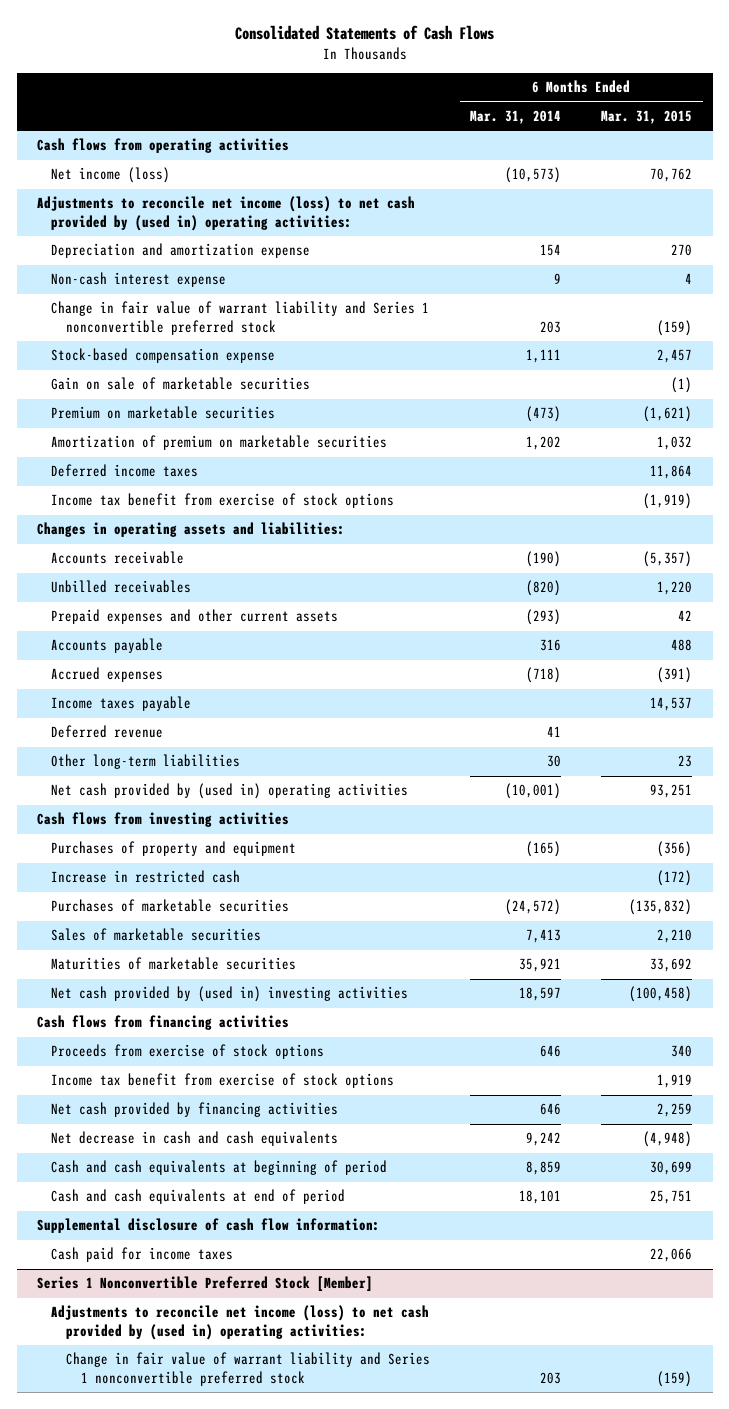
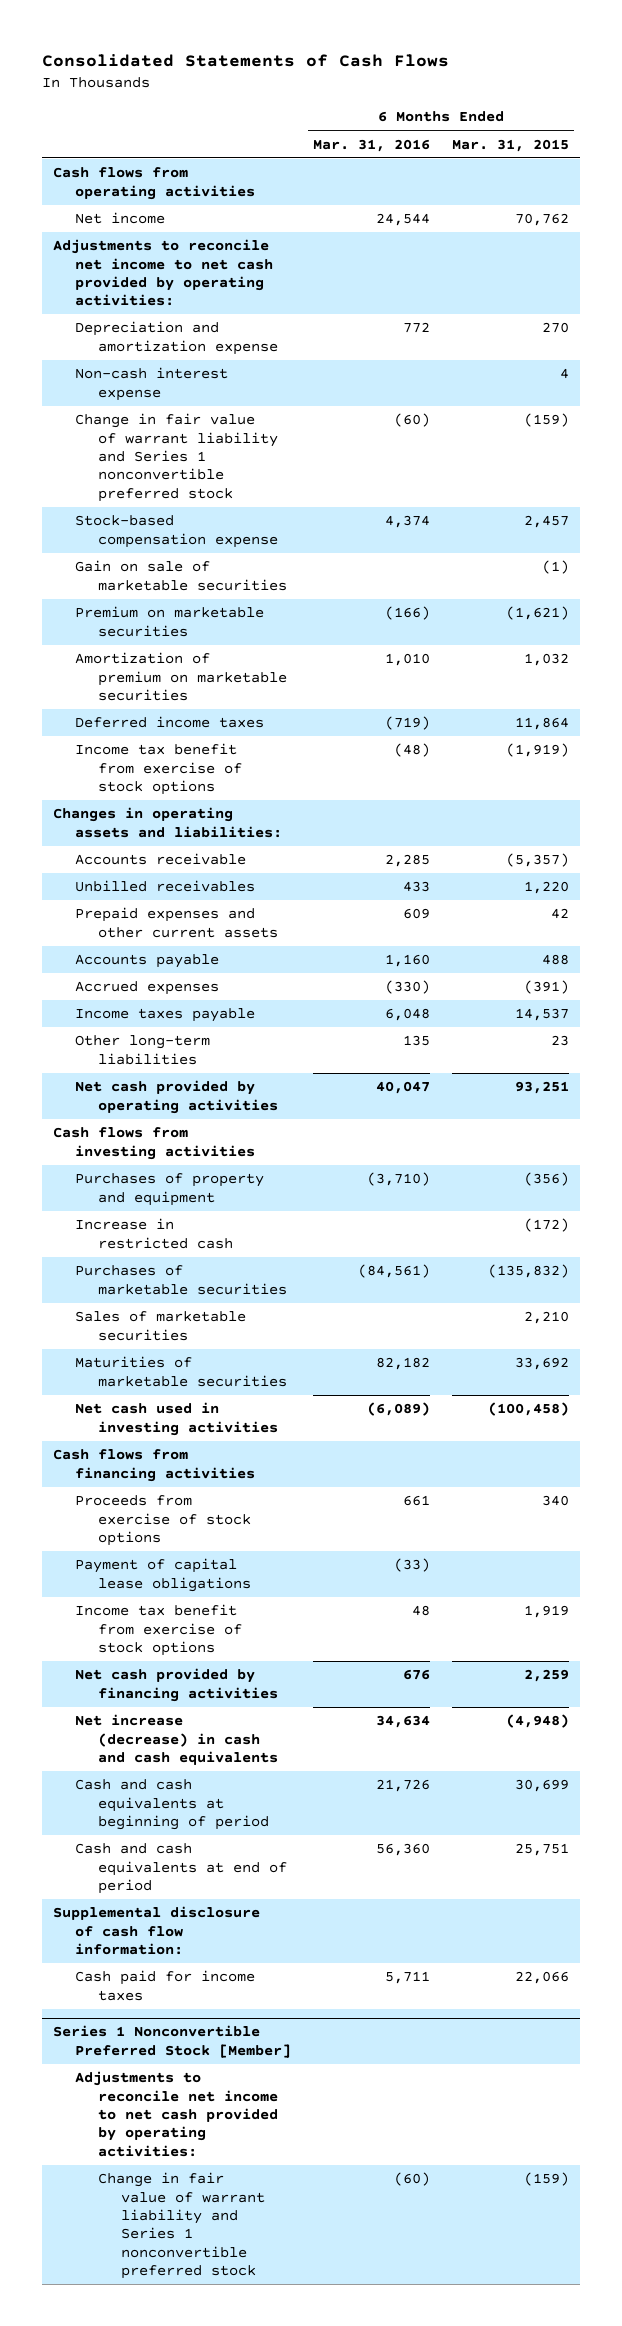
[470,109,562,124] Mar. 31, 2014 -> none
none -> [313,138,431,152] Mar. 31, 2016
[51,167,171,184] Net income (loss) -> [75,212,166,225] Net income
[36,196,415,232] Adjustments to reconcile net income (loss) to net cash provided by (used in) operating activities: -> [52,239,274,307] Adjustments to reconcile net income to net cash provided by operating activities:
[51,725,164,739] Deferred revenue -> none
[51,783,409,800] Net cash provided by (used in) operating activities -> [75,1080,279,1114] Net cash provided by operating activities
[51,986,409,1003] Net cash provided by (used in) investing activities -> [75,1402,279,1436] Net cash used in investing activities
none -> [75,1558,252,1592] Payment of capital lease obligations
[51,1131,339,1147] Net decrease in cash and cash equivalents -> [75,1714,279,1765] Net increase (decrease) in cash and cash equivalents
[51,1305,430,1341] Adjustments to reconcile net income (loss) to net cash provided by (used in) operating activities: -> [75,2071,279,2157] Adjustments to reconcile net income to net cash provided by operating activities:

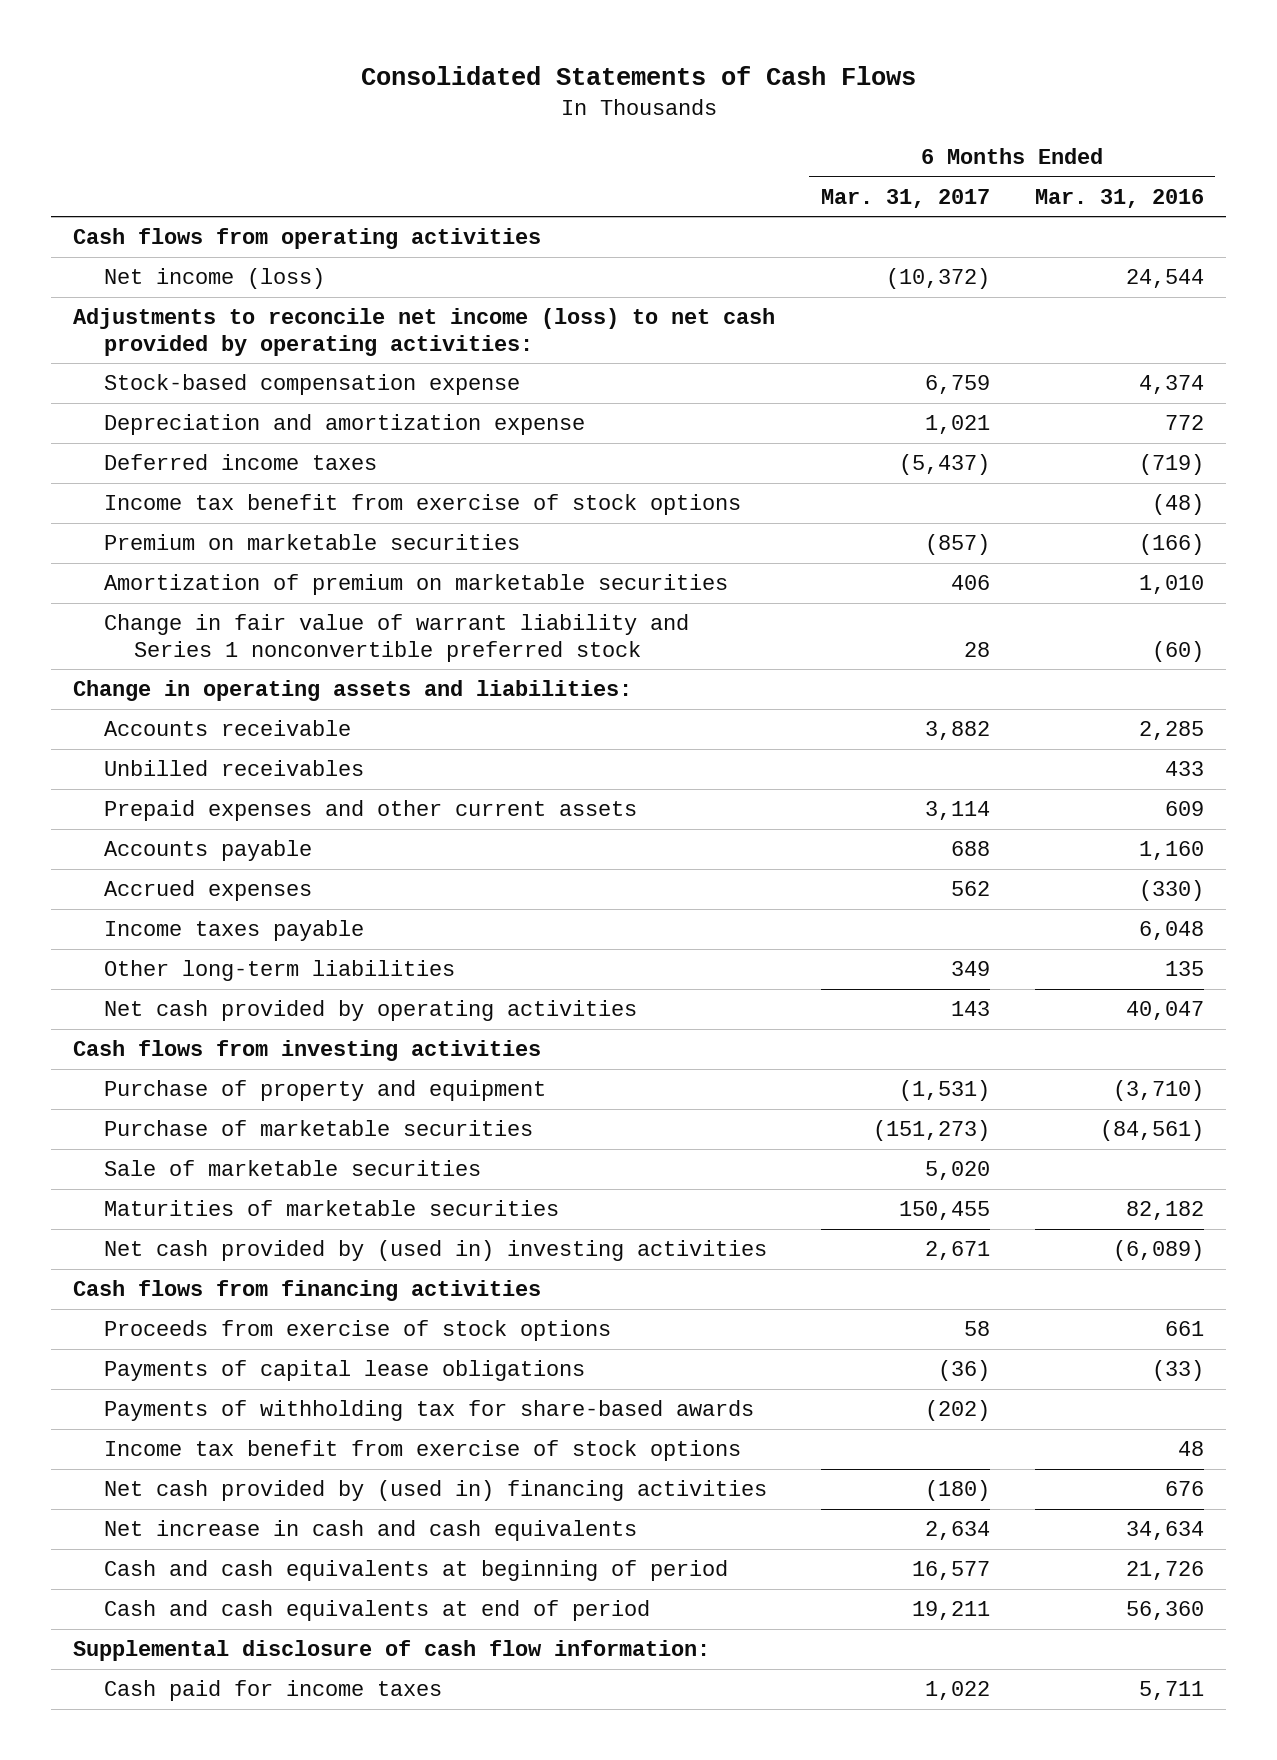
[451,138,569,152] Mar. 31, 2015 -> none
none -> [820,188,990,208] Mar. 31, 2017
[75,367,229,401] Non-cash interest expense -> none
[75,212,166,225] Net income -> [103,268,325,290] Net income (loss)
[52,239,274,307] Adjustments to reconcile net income to net cash provided by operating activities: -> [73,308,776,356] Adjustments to reconcile net income (loss) to net cash provided by operating activities:
[75,560,288,591] Gain on sale of marketable securities -> none
[75,321,279,355] Depreciation and amortization expense -> [103,414,585,436] Depreciation and amortization expense
[75,606,265,637] Premium on marketable securities -> [103,534,520,551] Premium on marketable securities
[75,652,288,701] Amortization of premium on marketable securities -> [103,574,728,596] Amortization of premium on marketable securities
[75,413,279,502] Change in fair value of warrant liability and Series 1 nonconvertible preferred stock -> [103,614,689,662] Change in fair value of warrant liability and Series 1 nonconvertible preferred stock
[52,807,283,838] Changes in operating assets and liabilities: -> [73,680,633,702] Change in operating assets and liabilities:
[75,1218,234,1249] Increase in restricted cash -> none
[75,1173,265,1206] Purchases of property and equipment -> [103,1080,546,1102] Purchase of property and equipment
[75,1265,288,1295] Purchases of marketable securities -> [103,1120,533,1137] Purchase of marketable securities
[75,1311,247,1341] Sales of marketable securities -> [103,1160,481,1177] Sale of marketable securities
[75,1402,279,1436] Net cash used in investing activities -> [103,1240,767,1262] Net cash provided by (used in) investing activities
[75,1558,252,1592] Payment of capital lease obligations -> [103,1360,585,1382] Payments of capital lease obligations
none -> [103,1400,754,1422] Payments of withholding tax for share-based awards
[75,1668,279,1702] Net cash provided by financing activities -> [103,1480,767,1502] Net cash provided by (used in) financing activities
[75,1714,279,1765] Net increase (decrease) in cash and cash equivalents -> [103,1520,637,1542] Net increase in cash and cash equivalents
[52,2025,292,2058] Series 1 Nonconvertible Preferred Stock [Member] -> none
[75,2071,279,2157] Adjustments to reconcile net income to net cash provided by operating activities: -> none
[98,2172,266,2280] Change in fair value of warrant liability and Series 1 nonconvertible preferred stock -> none

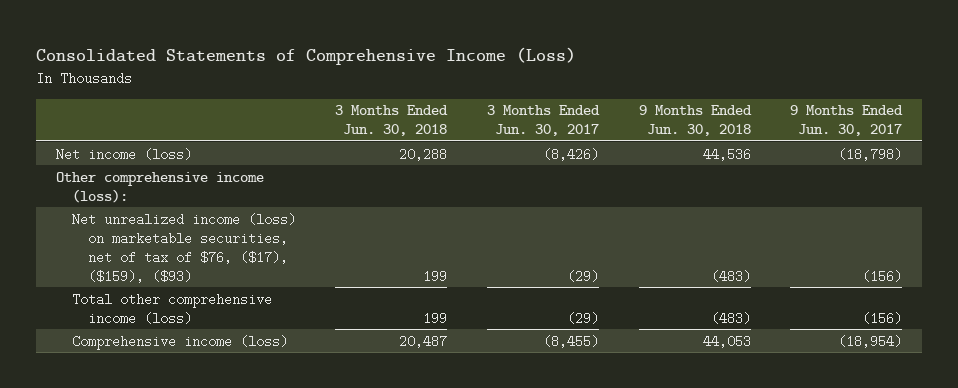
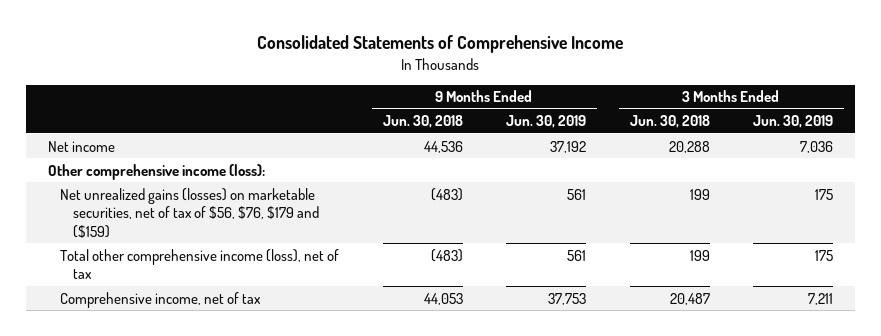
[36,46,577,65] Consolidated Statements of Comprehensive Income (Loss) -> [257,35,624,54] Consolidated Statements of Comprehensive Income
[487,105,601,137] 3 Months Ended Jun. 30, 2017 -> none
[790,105,904,137] 9 Months Ended Jun. 30, 2017 -> none
none -> [506,115,587,129] Jun. 30, 2019
none -> [753,115,834,129] Jun. 30, 2019
[55,147,192,161] Net income (loss) -> [47,140,115,152] Net income
[71,212,296,283] Net unrealized income (loss) on marketable securities, net of tax of $76, ($17), ($159), ($93) -> [60,187,319,238] Net unrealized gains (losses) on marketable securities, net of tax of $56, $76, $179 and ($159)
[71,292,272,325] Total other comprehensive income (loss) -> [60,248,340,280] Total other comprehensive income (loss), net of tax
[71,334,288,350] Comprehensive income (loss) -> [60,291,262,308] Comprehensive income, net of tax

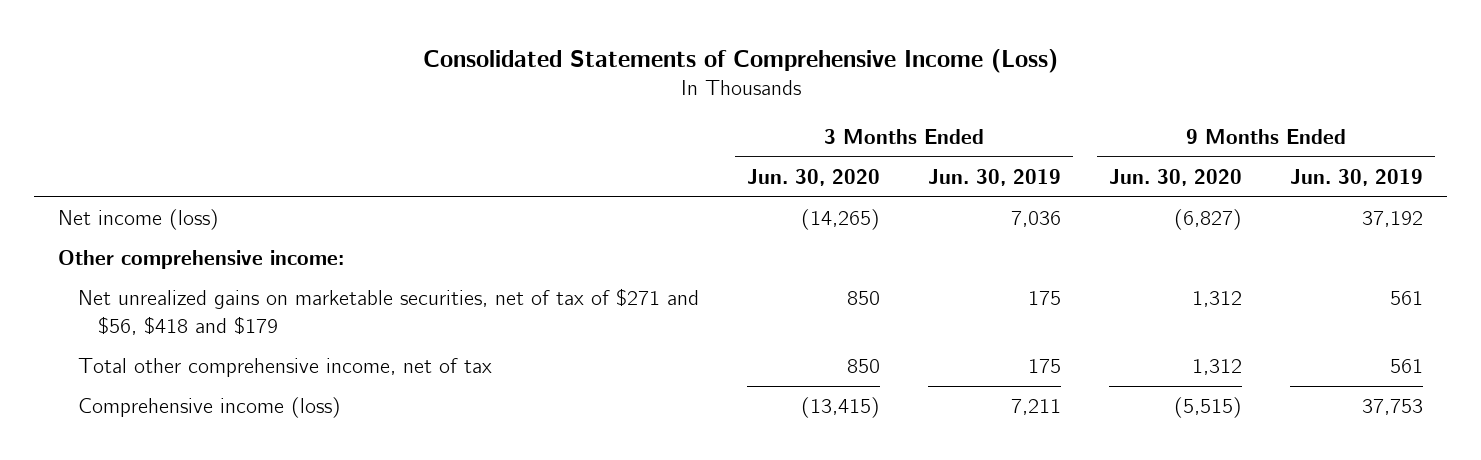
[257,35,624,54] Consolidated Statements of Comprehensive Income -> [422,48,1058,73] Consolidated Statements of Comprehensive Income (Loss)
[382,115,463,129] Jun. 30, 2018 -> none
[629,115,710,129] Jun. 30, 2018 -> none
none -> [747,169,881,187] Jun. 30, 2020
none -> [1109,169,1243,187] Jun. 30, 2020
[47,140,115,152] Net income -> [58,209,220,231] Net income (loss)
[47,163,265,180] Other comprehensive income (loss): -> [58,250,345,270] Other comprehensive income:
[60,187,319,238] Net unrealized gains (losses) on marketable securities, net of tax of $56, $76, $179 and ($159) -> [78,288,700,335] Net unrealized gains on marketable securities, net of tax of $271 and $56, $418 and $179
[60,248,340,280] Total other comprehensive income (loss), net of tax -> [78,358,493,378] Total other comprehensive income, net of tax
[60,291,262,308] Comprehensive income, net of tax -> [78,397,342,419] Comprehensive income (loss)

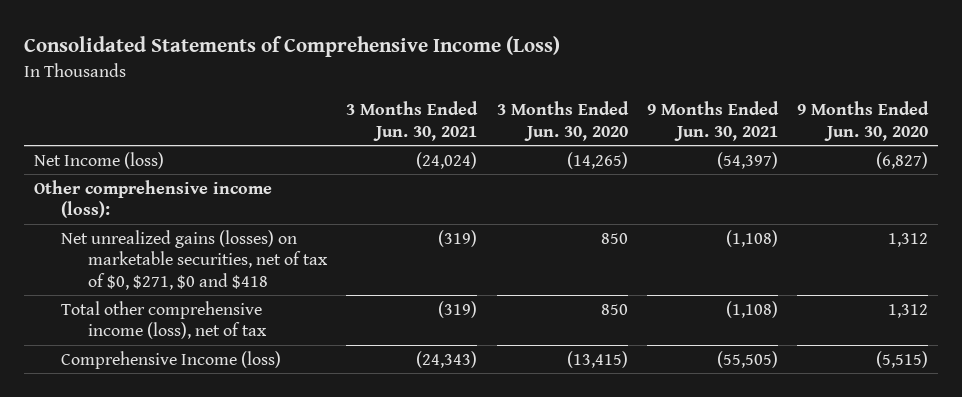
[928,169,1062,187] Jun. 30, 2019 -> none
[1290,169,1424,187] Jun. 30, 2019 -> none
none -> [346,101,479,141] 3 Months Ended Jun. 30, 2021
none -> [646,101,779,141] 9 Months Ended Jun. 30, 2021
[58,209,220,231] Net income (loss) -> [33,151,164,169] Net Income (loss)
[58,250,345,270] Other comprehensive income: -> [33,179,272,219] Other comprehensive income (loss):
[78,288,700,335] Net unrealized gains on marketable securities, net of tax of $271 and $56, $418 and $179 -> [60,229,329,290] Net unrealized gains (losses) on marketable securities, net of tax of $0, $271, $0 and $418
[78,358,493,378] Total other comprehensive income, net of tax -> [60,300,268,340] Total other comprehensive income (loss), net of tax
[78,397,342,419] Comprehensive income (loss) -> [60,350,281,369] Comprehensive Income (loss)

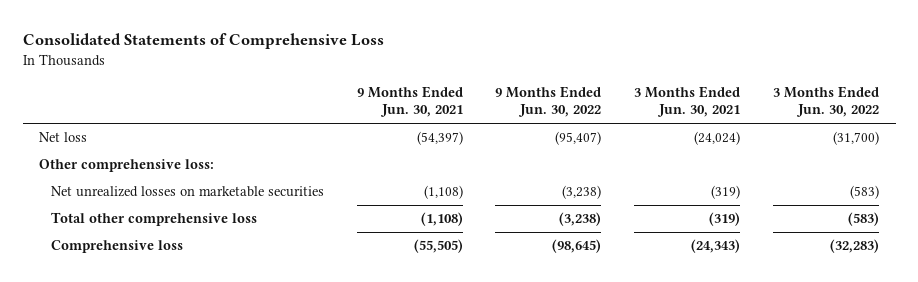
[24,36,561,58] Consolidated Statements of Comprehensive Income (Loss) -> [22,33,384,50] Consolidated Statements of Comprehensive Loss
[496,101,629,141] 3 Months Ended Jun. 30, 2020 -> none
[796,101,929,141] 9 Months Ended Jun. 30, 2020 -> none
none -> [495,86,602,118] 9 Months Ended Jun. 30, 2022
none -> [773,86,880,118] 3 Months Ended Jun. 30, 2022
[33,151,164,169] Net Income (loss) -> [39,132,88,143] Net loss
[33,179,272,219] Other comprehensive income (loss): -> [39,159,215,173] Other comprehensive loss:
[60,229,329,290] Net unrealized gains (losses) on marketable securities, net of tax of $0, $271, $0 and $418 -> [50,186,324,198] Net unrealized losses on marketable securities
[60,300,268,340] Total other comprehensive income (loss), net of tax -> [50,212,257,227] Total other comprehensive loss
[60,350,281,369] Comprehensive Income (loss) -> [50,240,183,254] Comprehensive loss

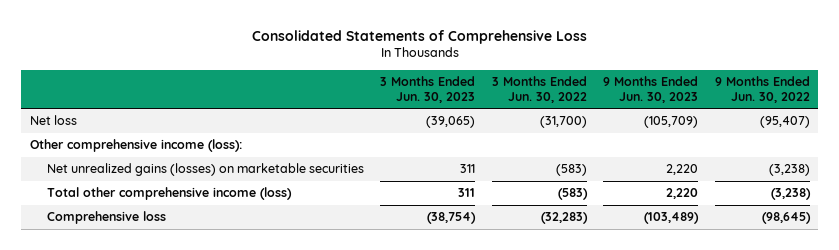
[356,86,463,118] 9 Months Ended Jun. 30, 2021 -> none
[634,86,741,118] 3 Months Ended Jun. 30, 2021 -> none
none -> [380,75,476,103] 3 Months Ended Jun. 30, 2023
none -> [603,75,699,103] 9 Months Ended Jun. 30, 2023
[39,159,215,173] Other comprehensive loss: -> [29,139,242,153] Other comprehensive income (loss):
[50,186,324,198] Net unrealized losses on marketable securities -> [46,163,364,177] Net unrealized gains (losses) on marketable securities
[50,212,257,227] Total other comprehensive loss -> [46,187,292,201] Total other comprehensive income (loss)

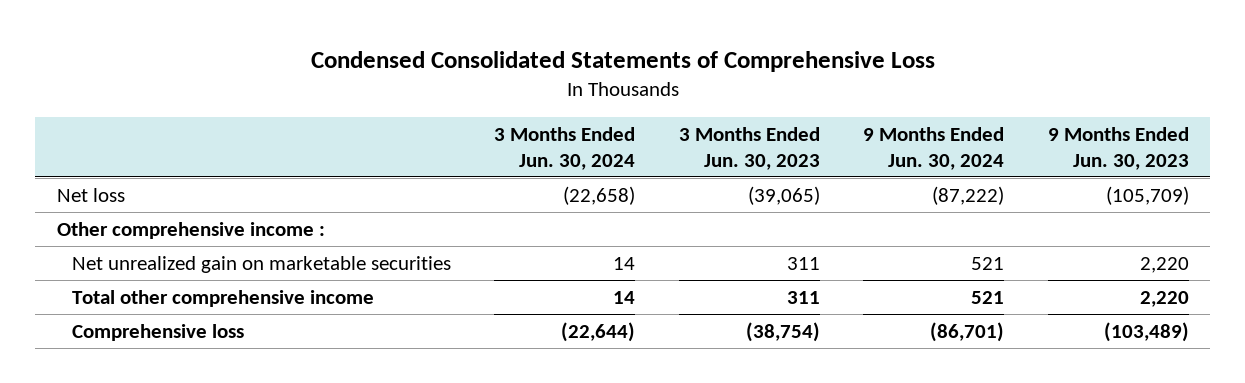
[251,29,587,44] Consolidated Statements of Comprehensive Loss -> [310,50,935,72] Condensed Consolidated Statements of Comprehensive Loss
[491,75,587,103] 3 Months Ended Jun. 30, 2022 -> none
[714,75,810,103] 9 Months Ended Jun. 30, 2022 -> none
none -> [494,126,636,170] 3 Months Ended Jun. 30, 2024
none -> [863,126,1005,170] 9 Months Ended Jun. 30, 2024
[29,139,242,153] Other comprehensive income (loss): -> [56,221,325,239] Other comprehensive income :
[46,163,364,177] Net unrealized gains (losses) on marketable securities -> [72,255,452,273] Net unrealized gain on marketable securities
[46,187,292,201] Total other comprehensive income (loss) -> [72,289,375,307] Total other comprehensive income

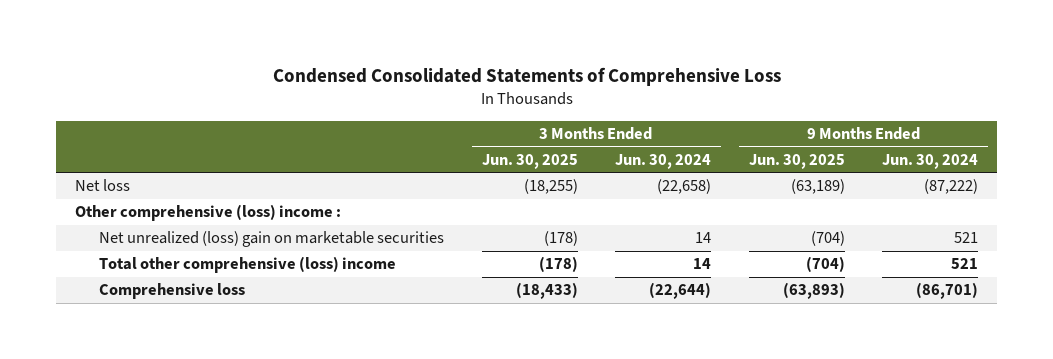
[678,126,820,170] 3 Months Ended Jun. 30, 2023 -> none
[1047,126,1189,170] 9 Months Ended Jun. 30, 2023 -> none
none -> [481,154,578,170] Jun. 30, 2025
none -> [748,154,845,170] Jun. 30, 2025
[56,221,325,239] Other comprehensive income : -> [74,204,341,222] Other comprehensive (loss) income :
[72,255,452,273] Net unrealized gain on marketable securities -> [99,231,445,248] Net unrealized (loss) gain on marketable securities
[72,289,375,307] Total other comprehensive income -> [99,256,397,274] Total other comprehensive (loss) income

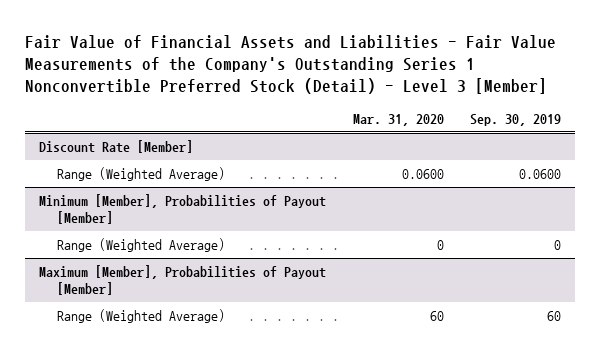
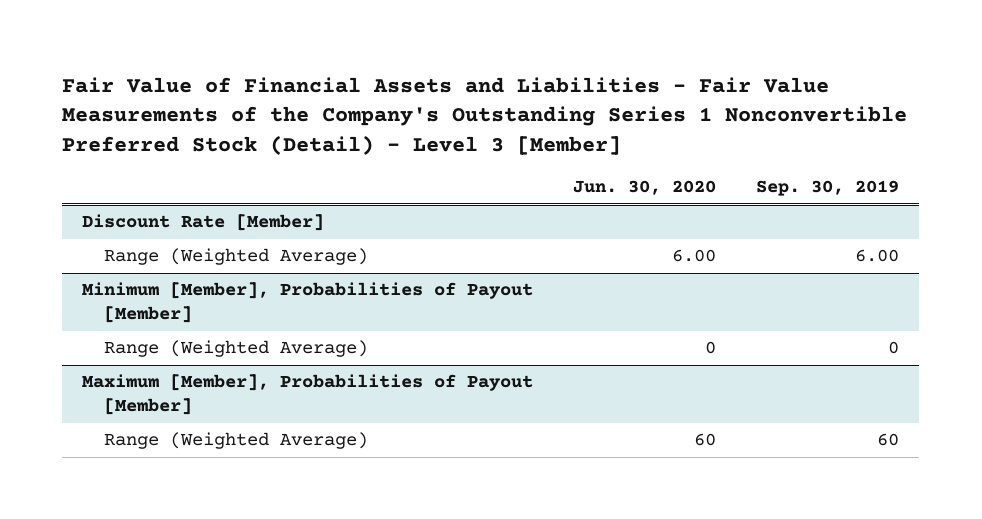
[352,114,444,127] Mar. 31, 2020 -> none
none -> [573,180,717,196] Jun. 30, 2020
[519,168,562,179] 0.0600 -> [855,249,900,263] 6.00

